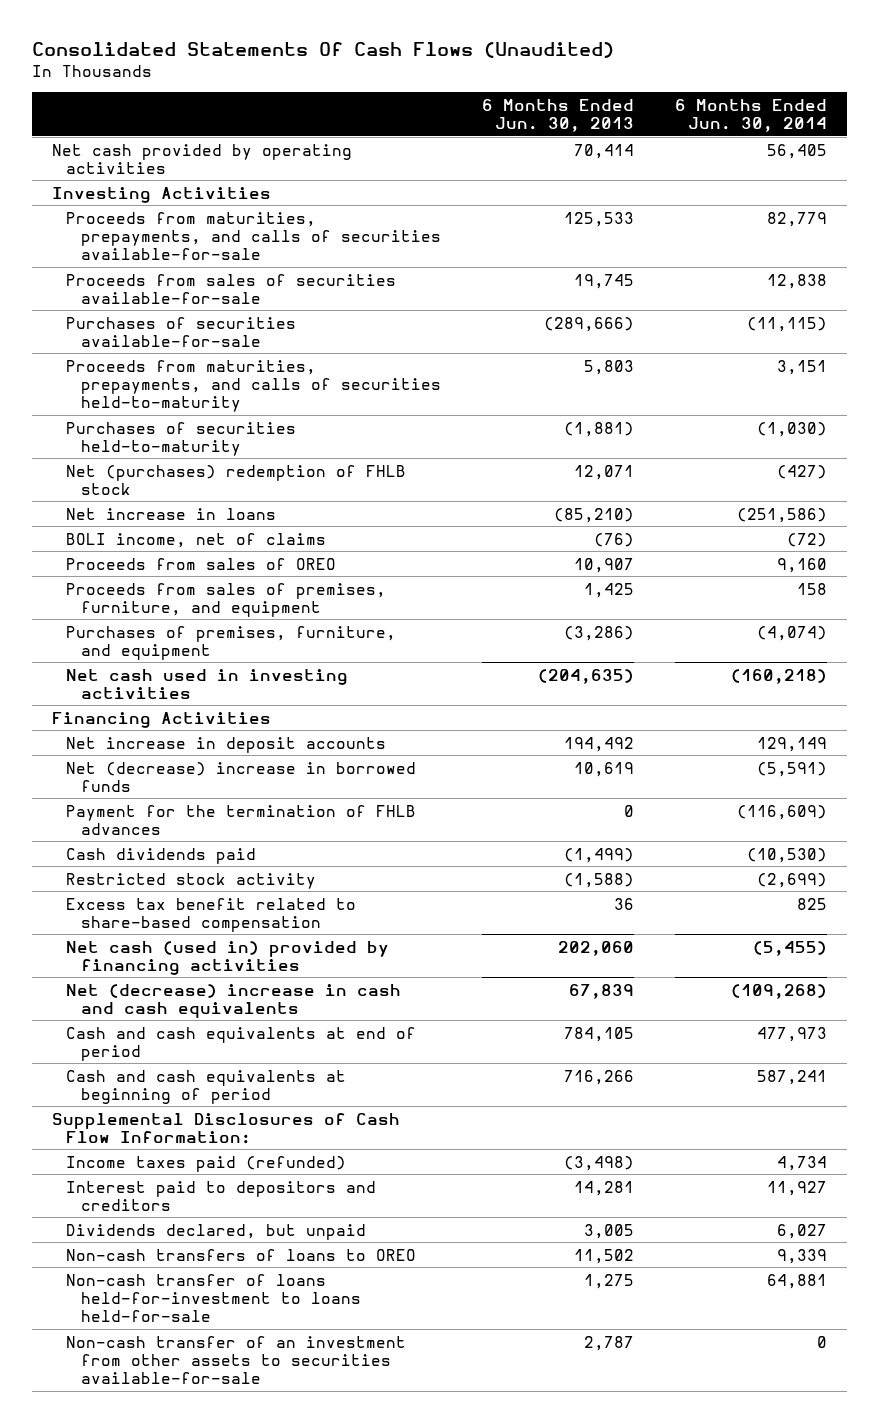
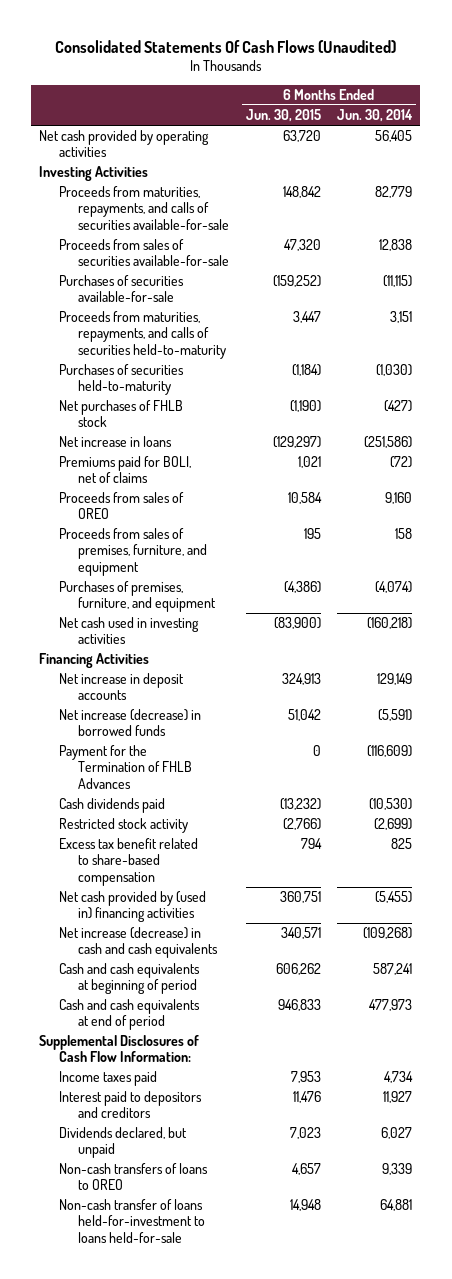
[481,98,634,132] 6 Months Ended Jun. 30, 2013 -> none
none -> [245,109,321,123] Jun. 30, 2015
[66,211,441,260] Proceeds from maturities, prepayments, and calls of securities available-for-sale -> [58,186,230,230] Proceeds from maturities, repayments, and calls of securities available-for-sale
[66,359,441,412] Proceeds from maturities, prepayments, and calls of securities held-to-maturity -> [58,311,227,359] Proceeds from maturities, repayments, and calls of securities held-to-maturity
[66,464,407,495] Net (purchases) redemption of FHLB stock -> [58,400,183,428] Net purchases of FHLB stock
[66,532,327,548] BOLI income, net of claims -> [58,456,191,484] Premiums paid for BOLI, net of claims
[66,761,417,792] Net (decrease) increase in borrowed funds -> [58,709,201,737] Net increase (decrease) in borrowed funds
[66,804,417,835] Payment for the termination of FHLB advances -> [58,745,193,789] Payment for the Termination of FHLB Advances
[66,940,390,975] Net cash (used in) provided by financing activities -> [58,891,206,923] Net cash provided by (used in) financing activities
[66,983,402,1018] Net (decrease) increase in cash and cash equivalents -> [58,927,219,959] Net increase (decrease) in cash and cash equivalents
[66,1026,417,1061] Cash and cash equivalents at end of period -> [58,999,200,1031] Cash and cash equivalents at end of period
[66,1155,347,1172] Income taxes paid (refunded) -> [58,1071,157,1087] Income taxes paid
[66,1335,407,1384] Non-cash transfer of an investment from other assets to securities available-for-sale -> none

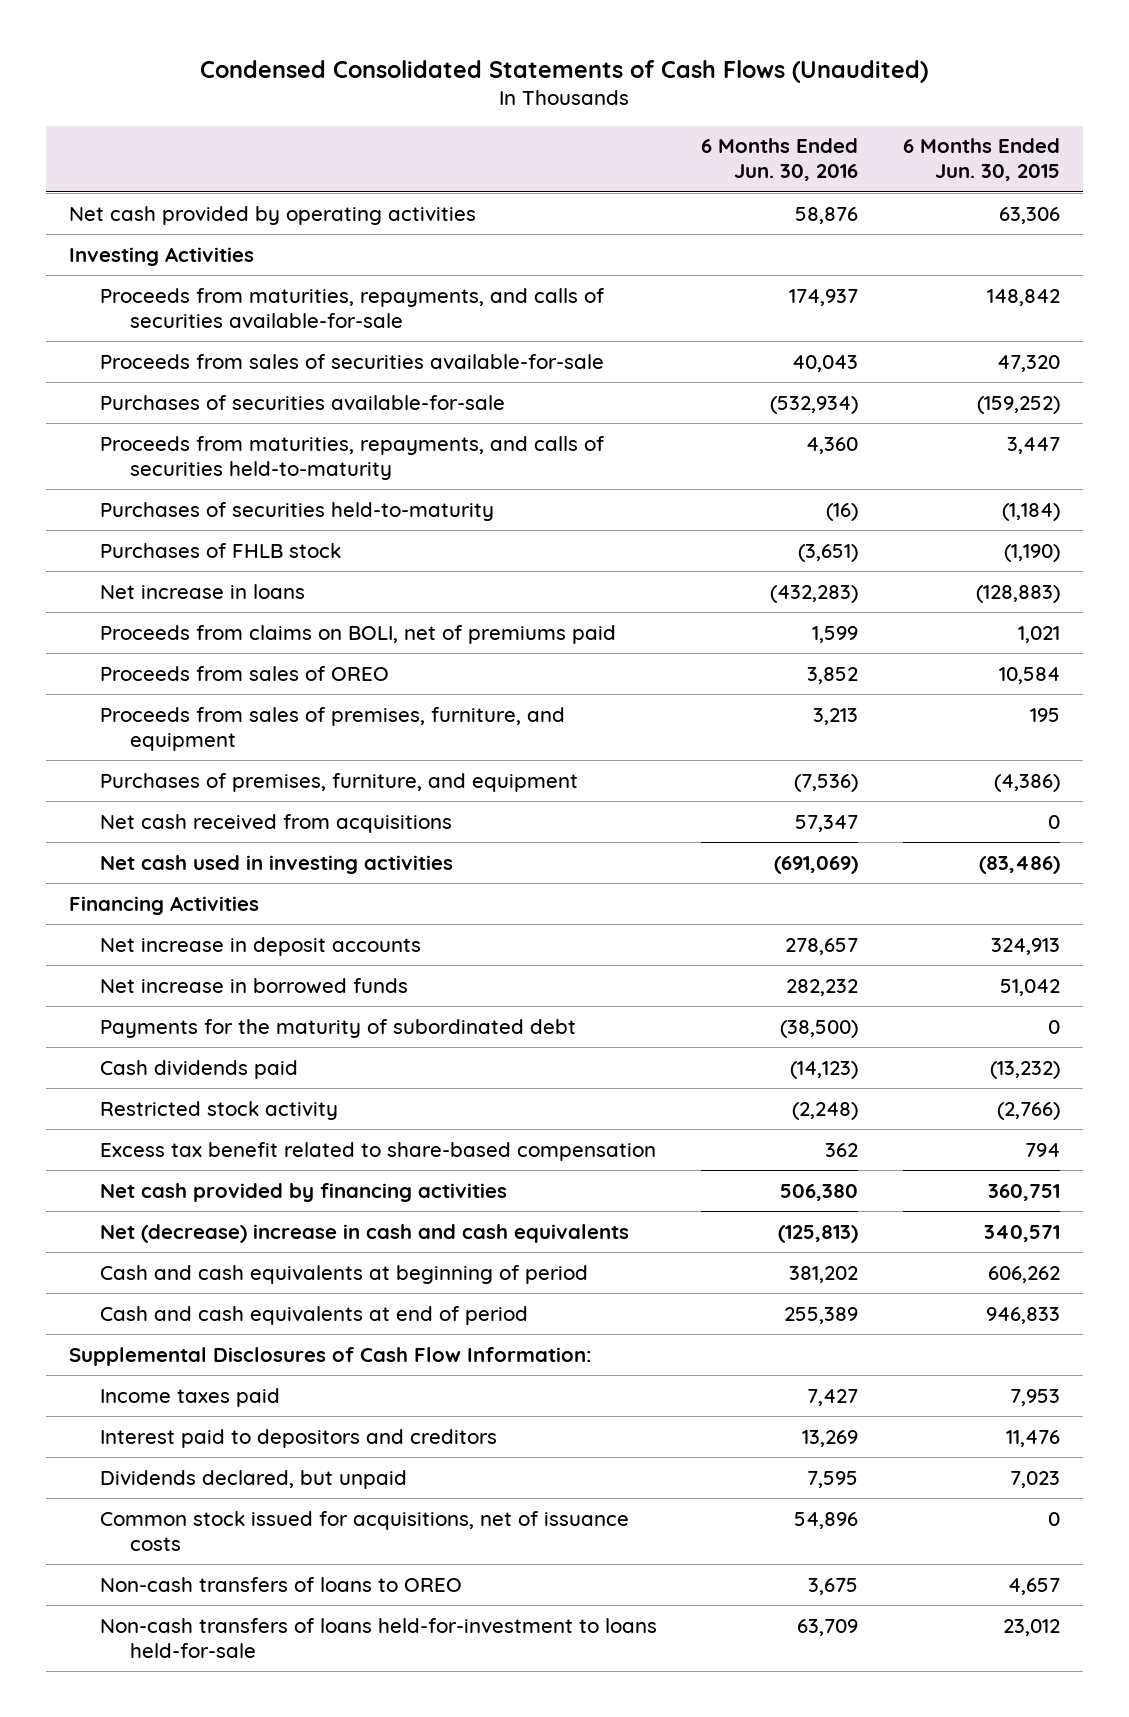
[54,39,396,53] Consolidated Statements Of Cash Flows (Unaudited) -> [200,59,929,83] Condensed Consolidated Statements of Cash Flows (Unaudited)
[337,109,414,123] Jun. 30, 2014 -> none
none -> [701,138,859,182] 6 Months Ended Jun. 30, 2016
[282,130,321,143] 63,720 -> [999,206,1061,224] 63,306
[58,400,183,428] Net purchases of FHLB stock -> [99,542,341,558] Purchases of FHLB stock
[272,436,321,449] (129,297) -> [976,584,1061,603] (128,883)
[58,456,191,484] Premiums paid for BOLI, net of claims -> [99,624,616,644] Proceeds from claims on BOLI, net of premiums paid
none -> [99,813,452,833] Net cash received from acquisitions
[273,617,321,630] (83,900) -> [979,855,1061,874] (83,486)
[58,745,193,789] Payment for the Termination of FHLB Advances -> none
[58,709,201,737] Net increase (decrease) in borrowed funds -> [99,977,408,994] Net increase in borrowed funds
none -> [99,1018,576,1038] Payments for the maturity of subordinated debt
[58,891,206,923] Net cash provided by (used in) financing activities -> [99,1182,507,1202] Net cash provided by financing activities
[58,927,219,959] Net increase (decrease) in cash and cash equivalents -> [99,1223,629,1243] Net (decrease) increase in cash and cash equivalents
none -> [99,1510,629,1551] Common stock issued for acquisitions, net of issuance costs
[58,1199,206,1243] Non-cash transfer of loans held-for-investment to loans held-for-sale -> [99,1617,657,1658] Non-cash transfers of loans held-for-investment to loans held-for-sale
[289,1199,321,1212] 14,948 -> [1003,1618,1061,1636] 23,012

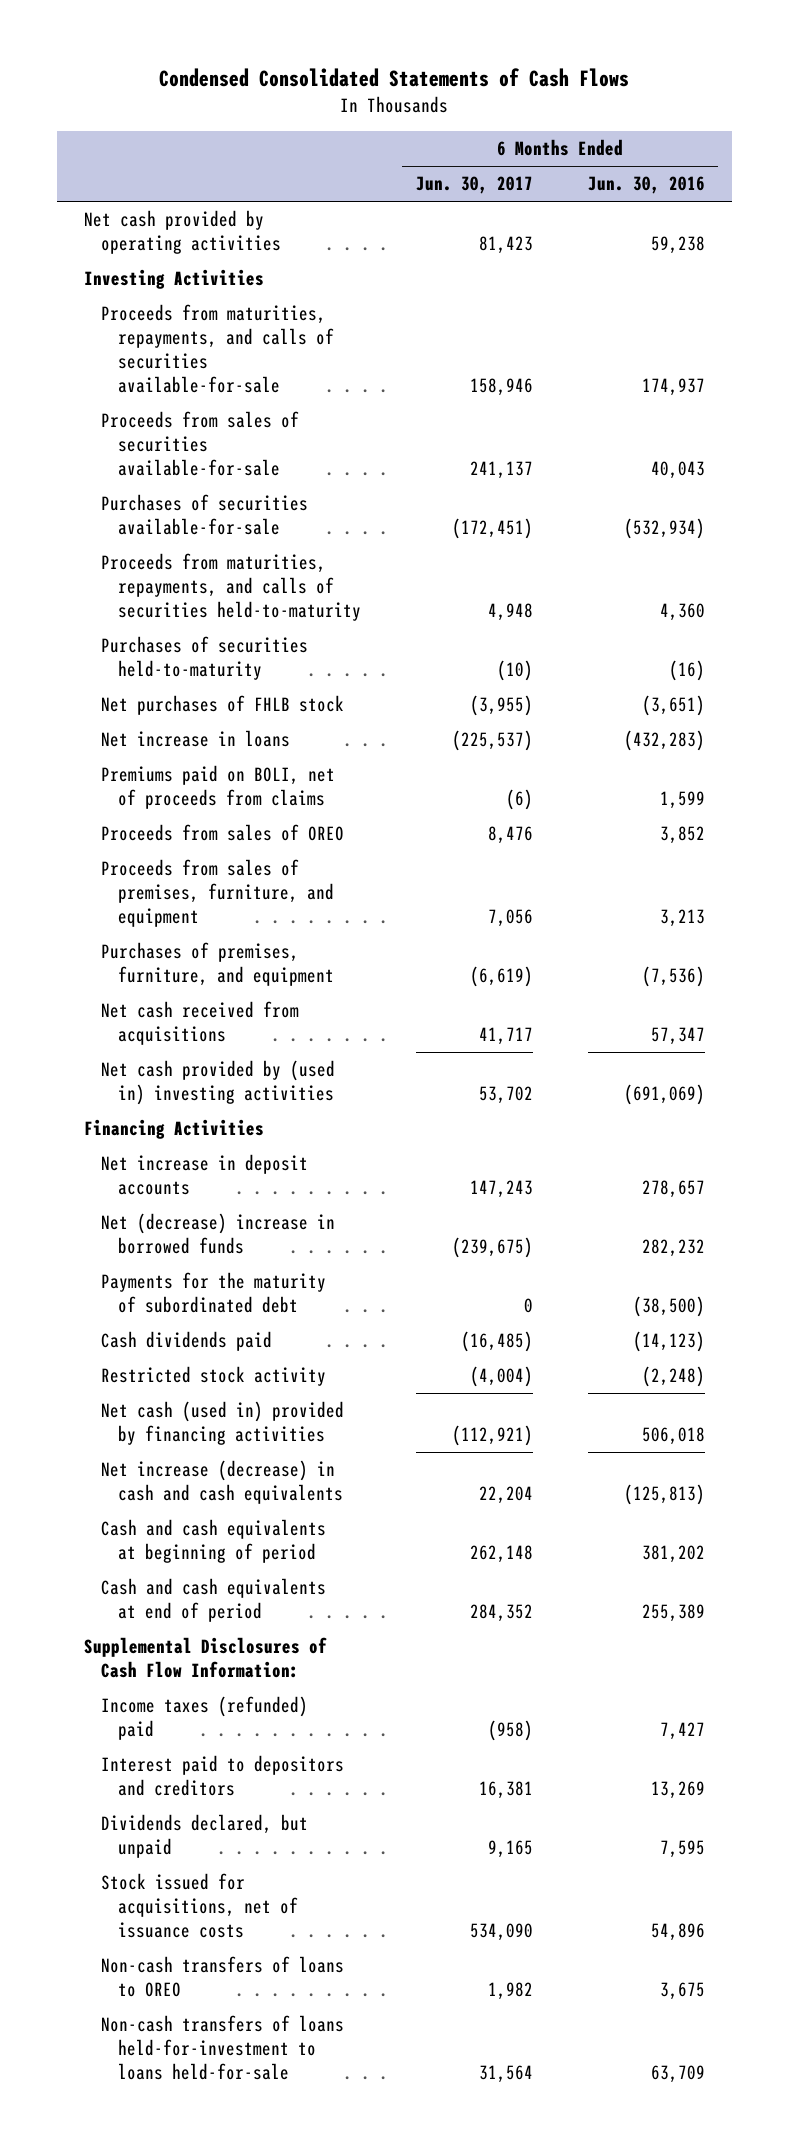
[200,59,929,83] Condensed Consolidated Statements of Cash Flows (Unaudited) -> [159,68,630,88] Condensed Consolidated Statements of Cash Flows
[903,138,1061,182] 6 Months Ended Jun. 30, 2015 -> none
none -> [415,176,533,195] Jun. 30, 2017
[795,206,859,224] 58,876 -> [650,236,705,255] 59,238
[99,542,341,558] Purchases of FHLB stock -> [100,695,344,716] Net purchases of FHLB stock
[99,624,616,644] Proceeds from claims on BOLI, net of premiums paid -> [100,765,335,810] Premiums paid on BOLI, net of proceeds from claims
[99,854,453,874] Net cash used in investing activities -> [100,1060,335,1106] Net cash provided by (used in) investing activities
[99,977,408,994] Net increase in borrowed funds -> [100,1213,335,1255] Net (decrease) increase in borrowed funds
[99,1141,656,1161] Excess tax benefit related to share-based compensation -> none
[99,1182,507,1202] Net cash provided by financing activities -> [100,1401,344,1446] Net cash (used in) provided by financing activities
[780,1183,859,1201] 506,380 -> [641,1427,705,1446] 506,018
[99,1223,629,1243] Net (decrease) increase in cash and cash equivalents -> [100,1460,343,1505] Net increase (decrease) in cash and cash equivalents
[99,1387,280,1407] Income taxes paid -> [100,1696,308,1741] Income taxes (refunded) paid
[99,1510,629,1551] Common stock issued for acquisitions, net of issuance costs -> [100,1873,298,1938] Stock issued for acquisitions, net of issuance costs

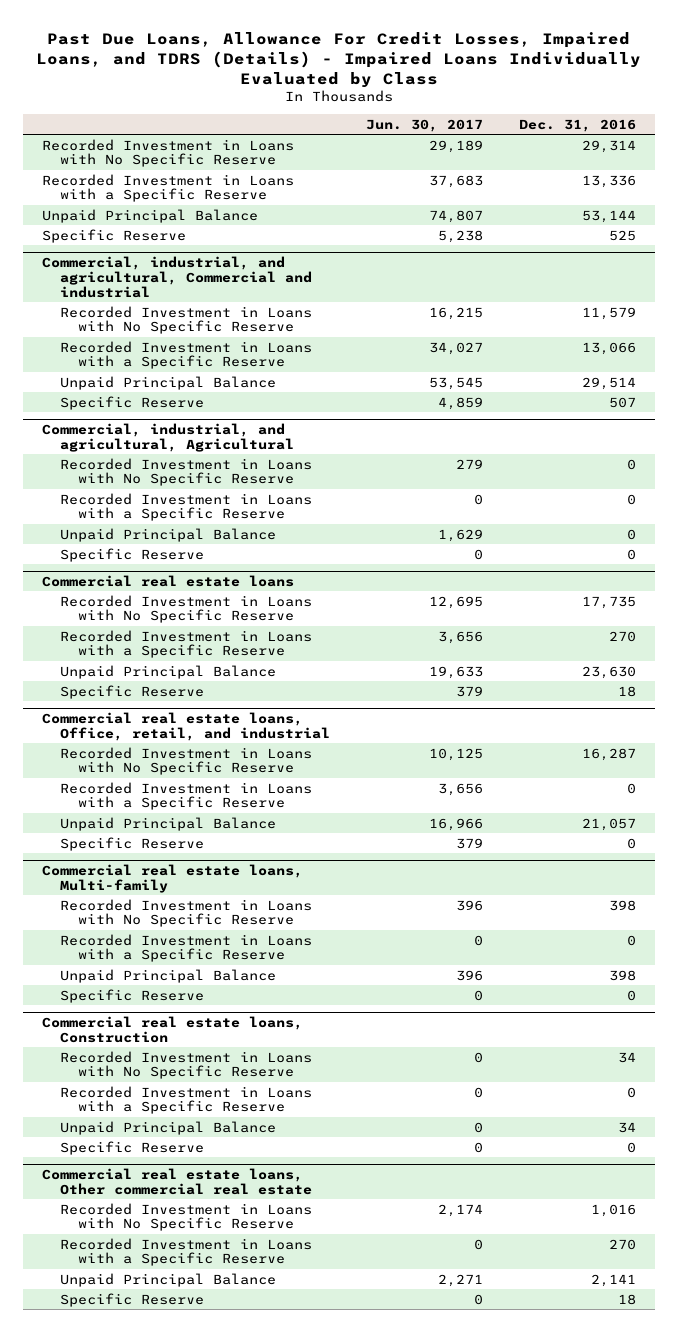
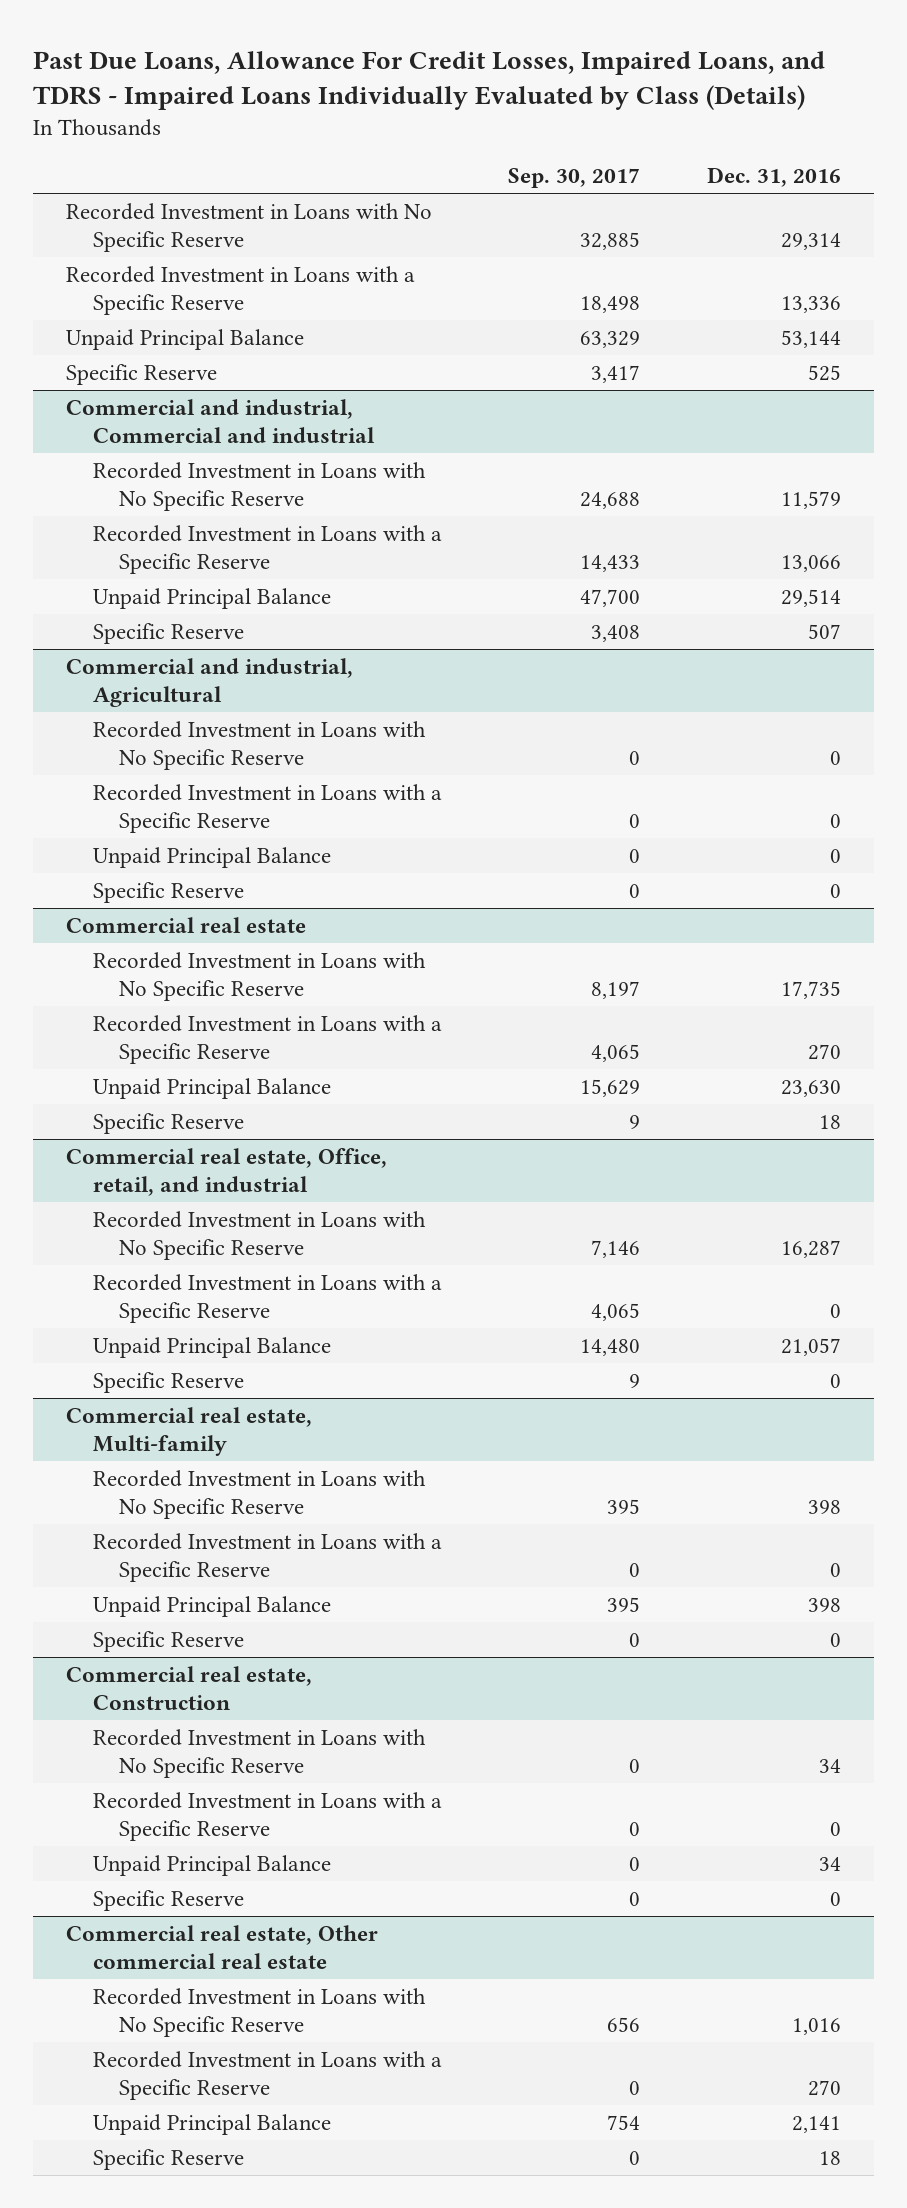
[35,31,641,88] Past Due Loans, Allowance For Credit Losses, Impaired Loans, and TDRS (Details) - Impaired Loans Individually Evaluated by Class -> [32,50,825,111] Past Due Loans, Allowance For Credit Losses, Impaired Loans, and TDRS - Impaired Loans Individually Evaluated by Class (Details)
[366,118,484,132] Jun. 30, 2017 -> none
none -> [508,168,641,189] Sep. 30, 2017
[41,255,312,298] Commercial, industrial, and agricultural, Commercial and industrial -> [66,399,375,443] Commercial and industrial, Commercial and industrial
[41,422,294,452] Commercial, industrial, and agricultural, Agricultural -> [66,658,354,707] Commercial and industrial, Agricultural
[41,574,294,587] Commercial real estate loans -> [66,917,307,934] Commercial real estate
[41,711,330,741] Commercial real estate loans, Office, retail, and industrial -> [66,1148,388,1196] Commercial real estate, Office, retail, and industrial
[41,863,303,893] Commercial real estate loans, Multi-family -> [66,1407,313,1456] Commercial real estate, Multi-family
[41,1015,303,1043] Commercial real estate loans, Construction -> [66,1666,313,1710] Commercial real estate, Construction
[41,1167,312,1195] Commercial real estate loans, Other commercial real estate -> [66,1925,379,1969] Commercial real estate, Other commercial real estate

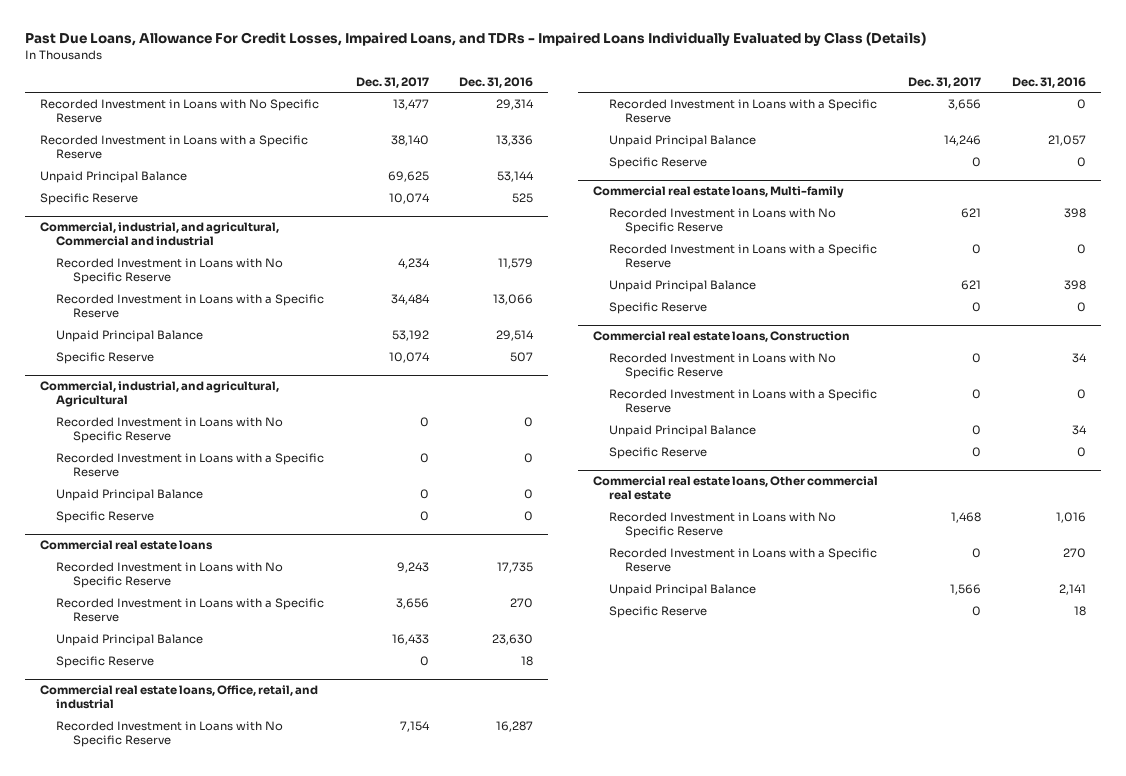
[32,50,825,111] Past Due Loans, Allowance For Credit Losses, Impaired Loans, and TDRS - Impaired Loans Individually Evaluated by Class (Details) -> [24,32,926,47] Past Due Loans, Allowance For Credit Losses, Impaired Loans, and TDRs - Impaired Loans Individually Evaluated by Class (Details)
[508,168,641,189] Sep. 30, 2017 -> none
none -> [355,76,429,88] Dec. 31, 2017
[66,399,375,443] Commercial and industrial, Commercial and industrial -> [40,222,280,247] Commercial, industrial, and agricultural, Commercial and industrial
[66,658,354,707] Commercial and industrial, Agricultural -> [40,381,280,408] Commercial, industrial, and agricultural, Agricultural
[66,917,307,934] Commercial real estate -> [40,540,214,551] Commercial real estate loans
[66,1148,388,1196] Commercial real estate, Office, retail, and industrial -> [40,685,319,710] Commercial real estate loans, Office, retail, and industrial
[66,1407,313,1456] Commercial real estate, Multi-family -> [592,186,844,199] Commercial real estate loans, Multi-family
[66,1666,313,1710] Commercial real estate, Construction -> [592,331,850,343] Commercial real estate loans, Construction
[66,1925,379,1969] Commercial real estate, Other commercial real estate -> [592,476,878,501] Commercial real estate loans, Other commercial real estate

